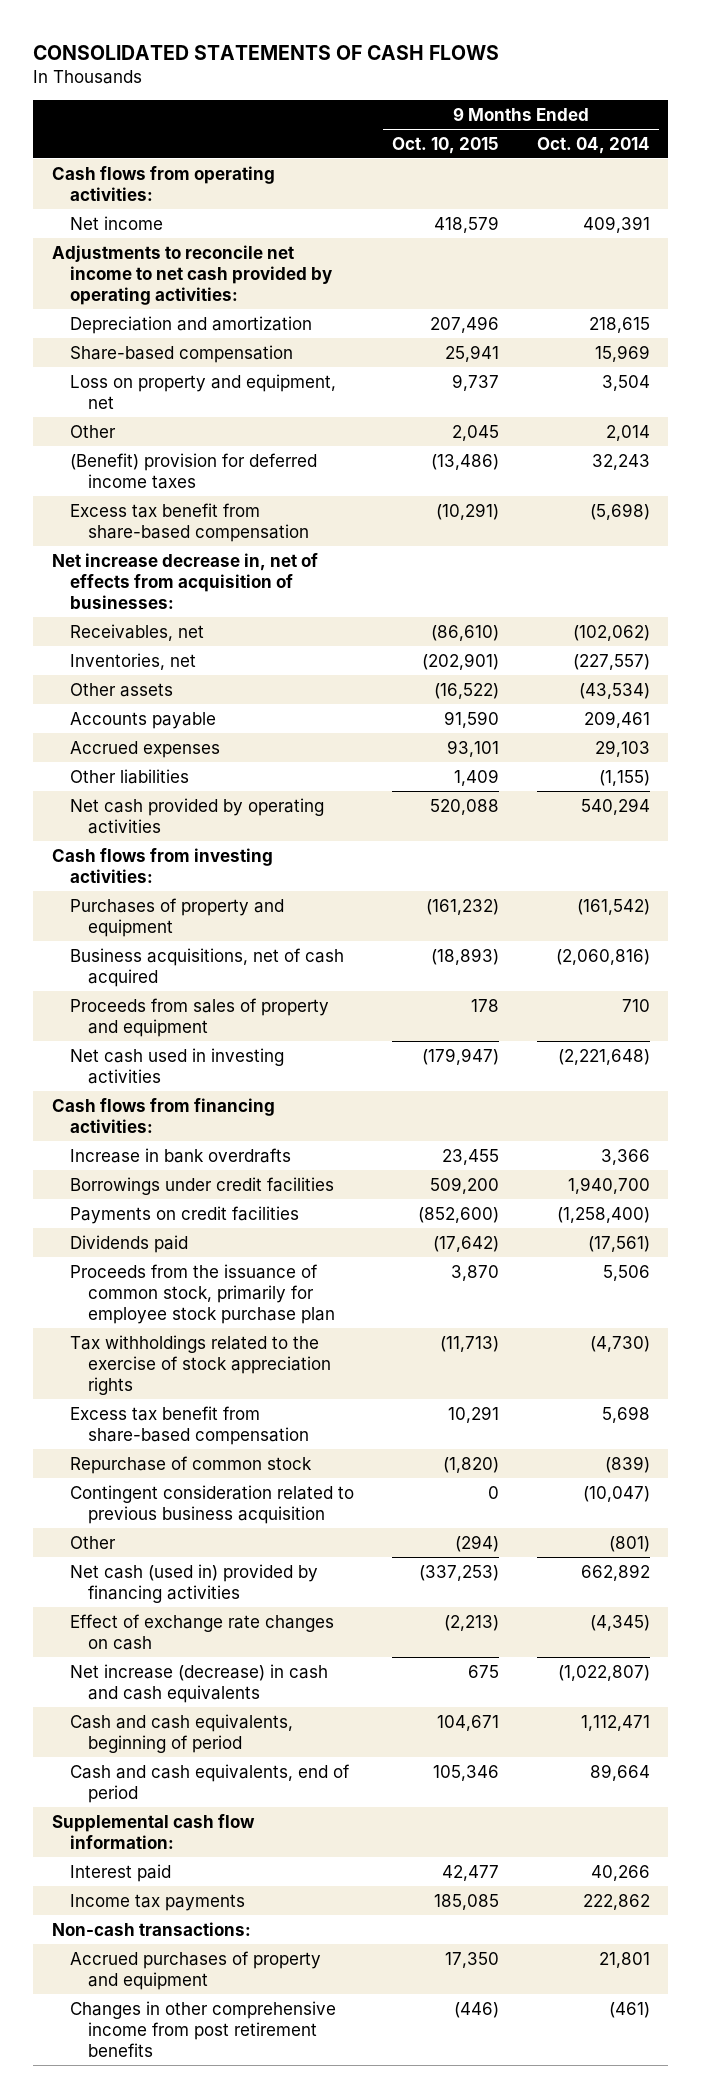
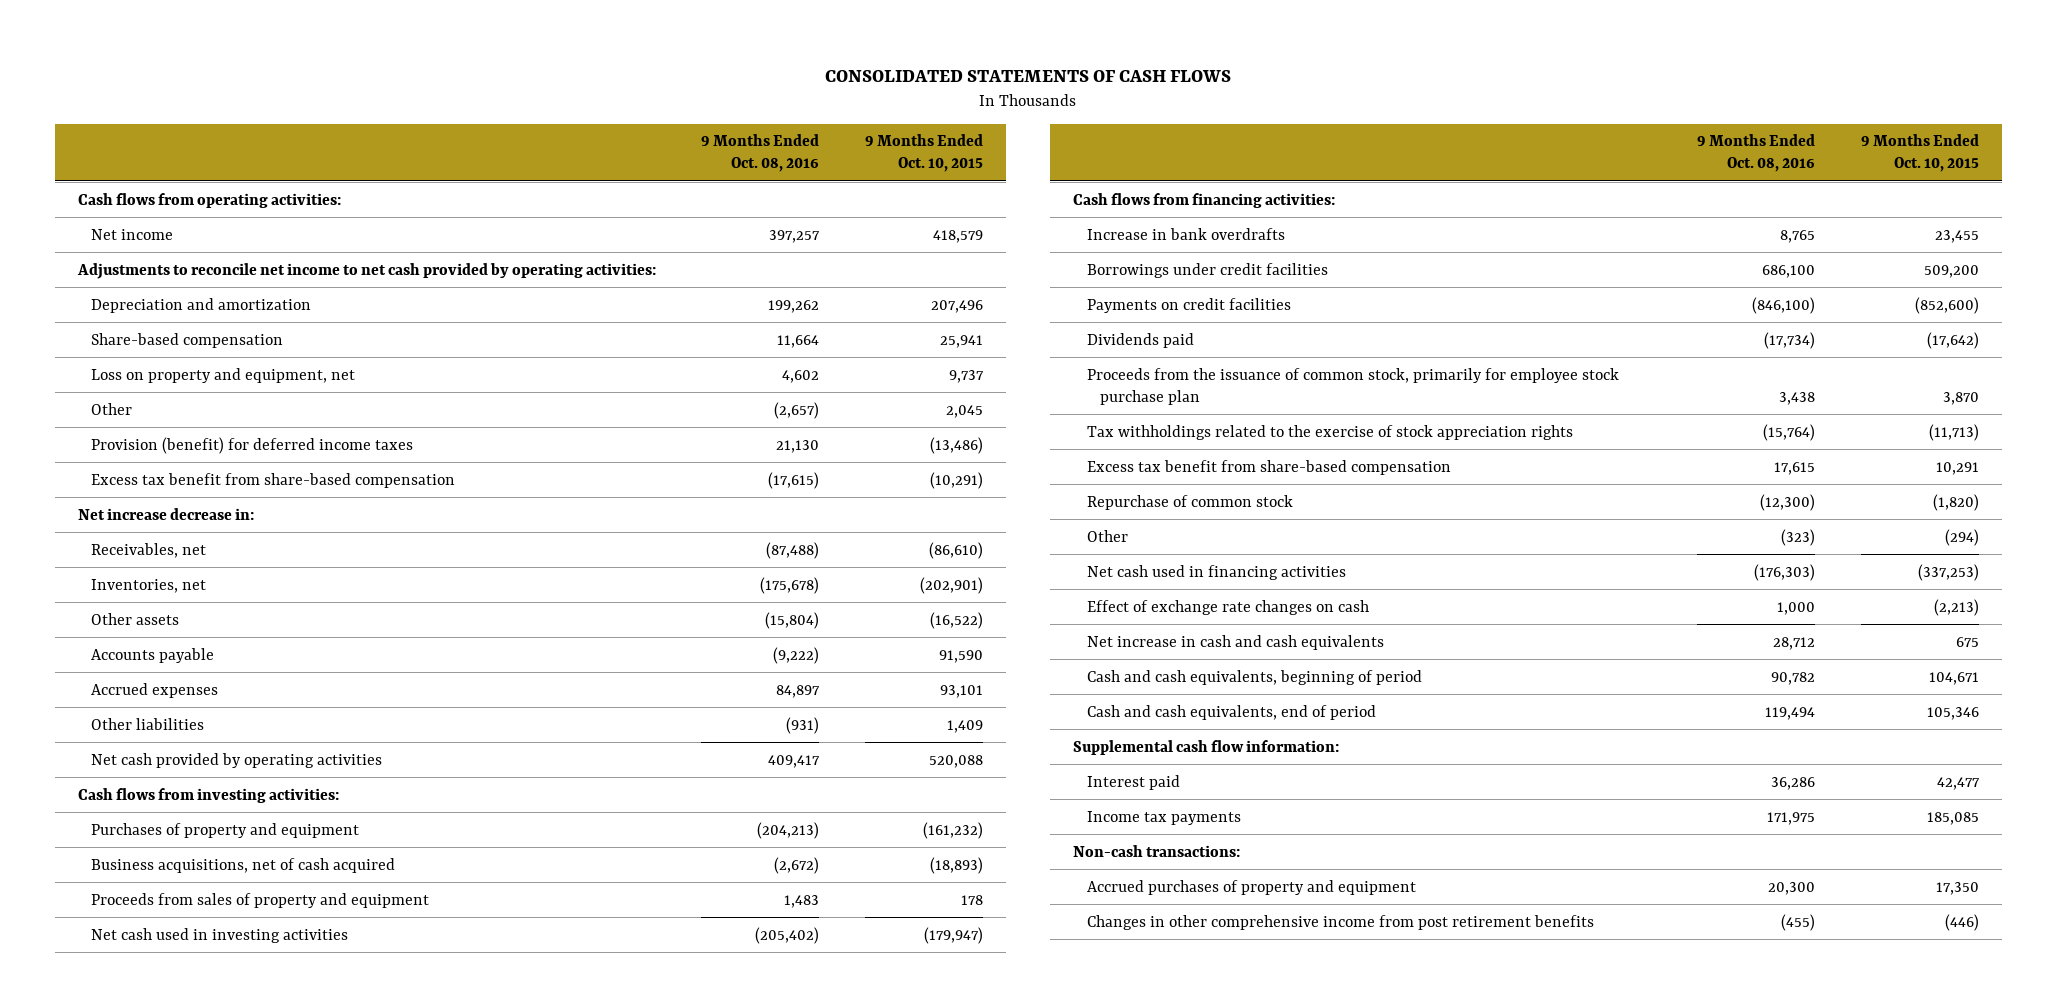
[536,136,650,154] Oct. 04, 2014 -> none
none -> [701,134,820,173] 9 Months Ended Oct. 08, 2016
[70,452,318,489] (Benefit) provision for deferred income taxes -> [91,436,414,454] Provision (benefit) for deferred income taxes
[52,552,319,610] Net increase decrease in, net of effects from acquisition of businesses: -> [77,507,254,520] Net increase decrease in:
[70,1484,355,1524] Contingent consideration related to previous business acquisition -> none
[70,1563,319,1603] Net cash (used in) provided by financing activities -> [1086,564,1346,580] Net cash used in financing activities
[70,1663,329,1703] Net increase (decrease) in cash and cash equivalents -> [1086,634,1384,650] Net increase in cash and cash equivalents

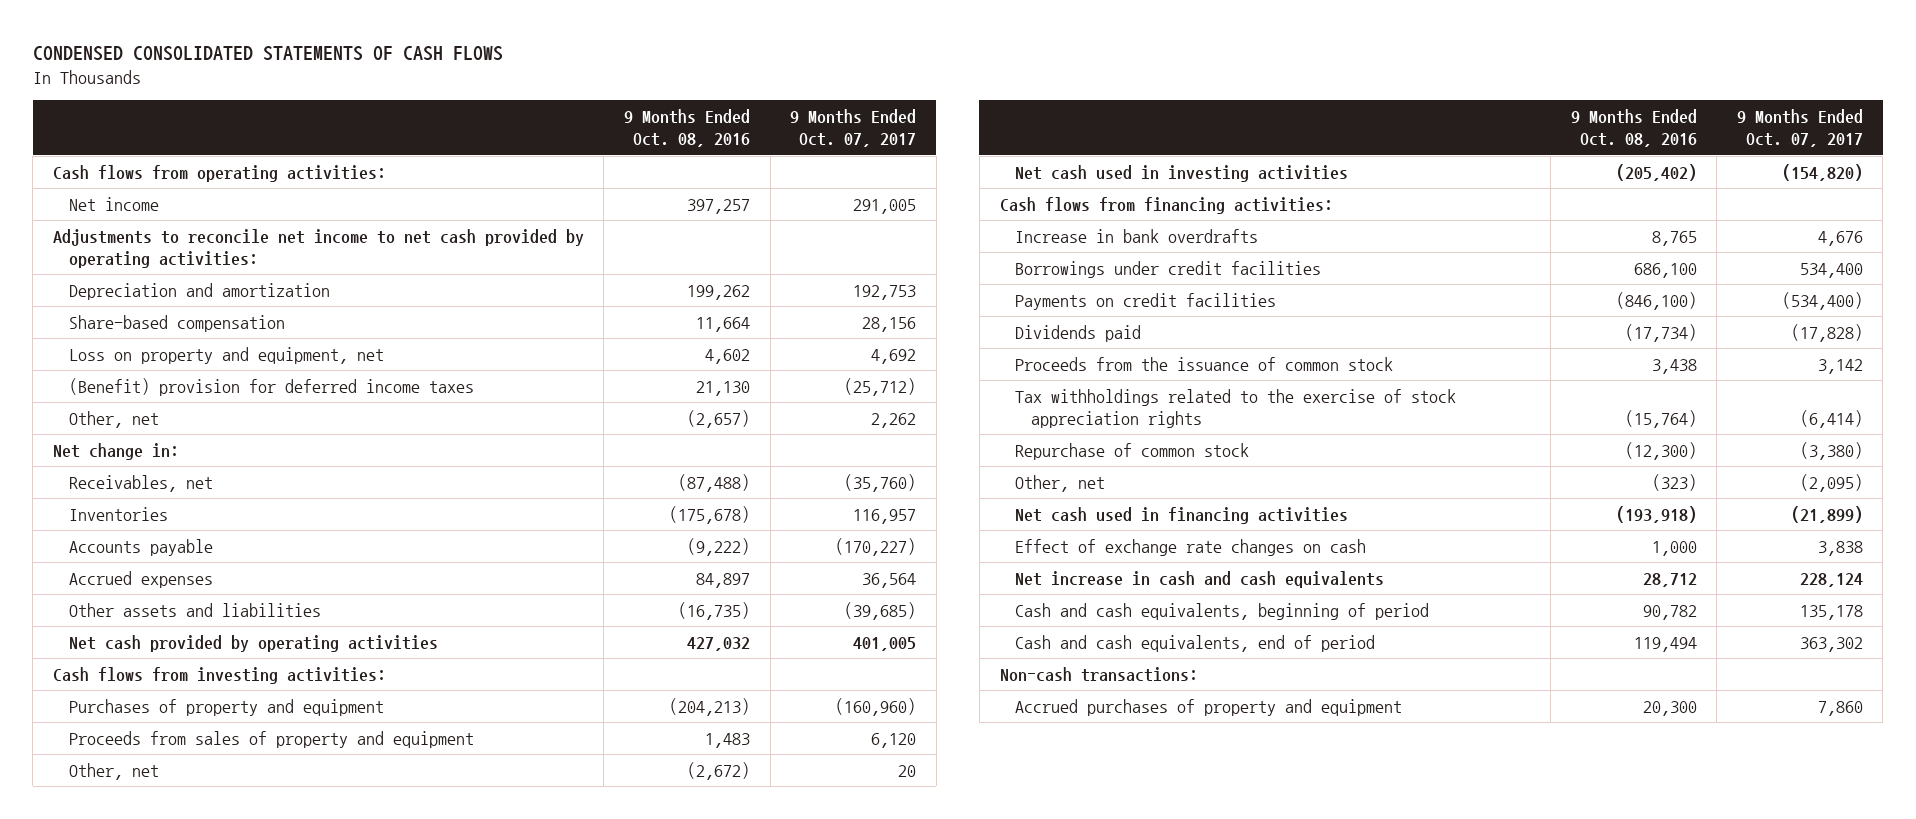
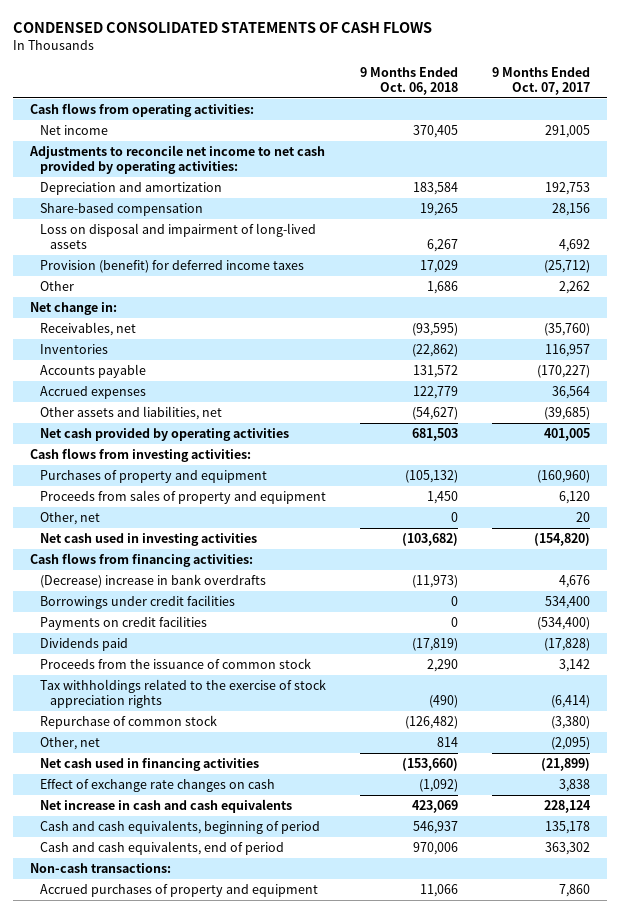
[623,108,750,147] 9 Months Ended Oct. 08, 2016 -> none
none -> [359,66,458,96] 9 Months Ended Oct. 06, 2018
[68,346,384,364] Loss on property and equipment, net -> [39,222,316,250] Loss on disposal and impairment of long-lived assets
[68,377,474,396] (Benefit) provision for deferred income taxes -> [39,259,304,273] Provision (benefit) for deferred income taxes
[68,410,159,428] Other, net -> [39,280,74,291] Other
[68,602,321,617] Other assets and liabilities -> [39,405,222,420] Other assets and liabilities, net
[1015,228,1259,243] Increase in bank overdrafts -> [39,573,266,588] (Decrease) increase in bank overdrafts

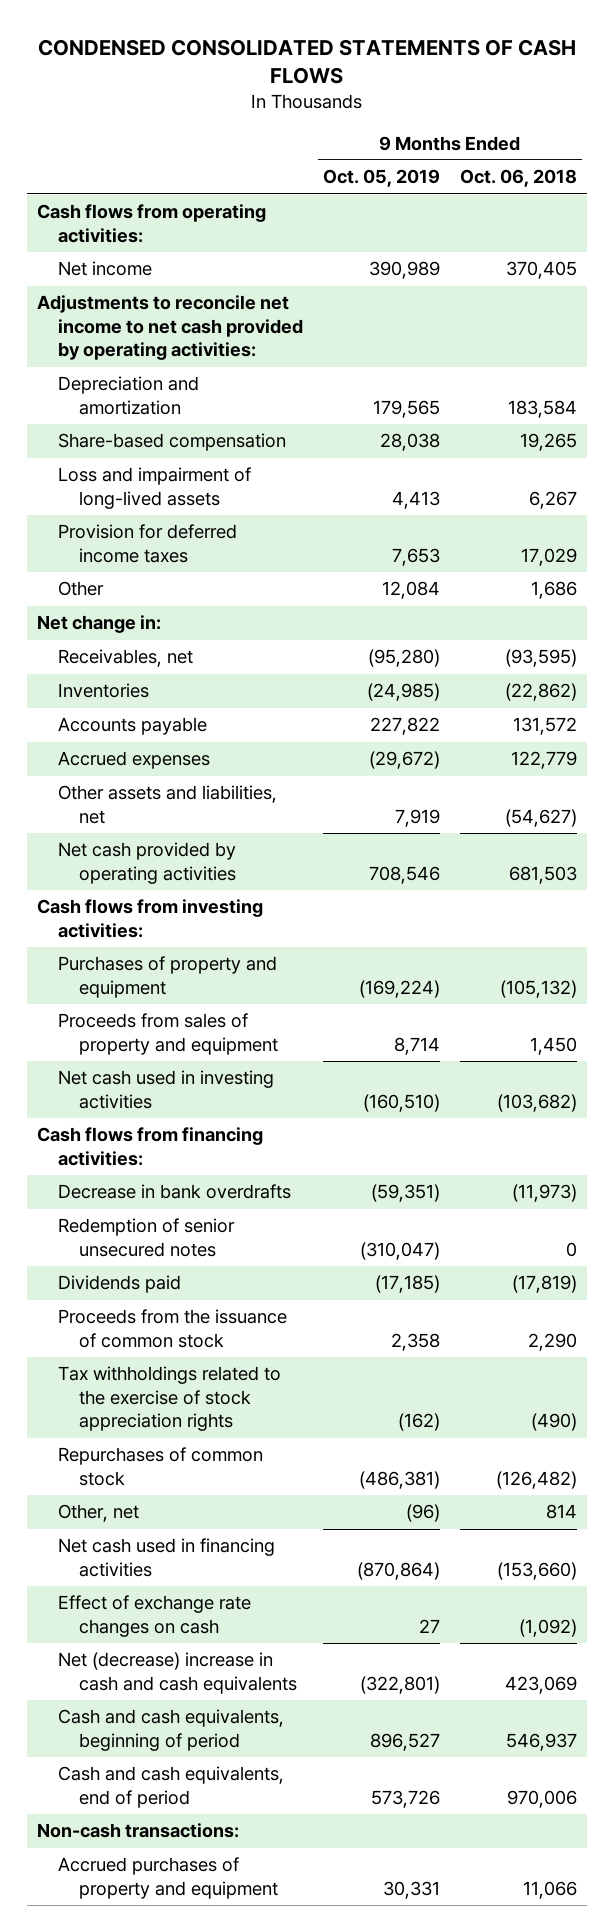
[491,66,590,96] 9 Months Ended Oct. 07, 2017 -> none
none -> [322,169,440,188] Oct. 05, 2019
[39,222,316,250] Loss on disposal and impairment of long-lived assets -> [57,467,251,509] Loss and impairment of long-lived assets
[39,259,304,273] Provision (benefit) for deferred income taxes -> [57,524,237,563] Provision for deferred income taxes
[39,511,100,525] Other, net -> none
[39,594,235,609] Borrowings under credit facilities -> none
[39,615,207,630] Payments on credit facilities -> none
[39,573,266,588] (Decrease) increase in bank overdrafts -> [57,1184,291,1200] Decrease in bank overdrafts
none -> [57,1218,235,1257] Redemption of senior unsecured notes
[39,714,217,729] Repurchase of common stock -> [57,1447,263,1486] Repurchases of common stock
[39,798,292,813] Net increase in cash and cash equivalents -> [57,1652,298,1694] Net (decrease) increase in cash and cash equivalents

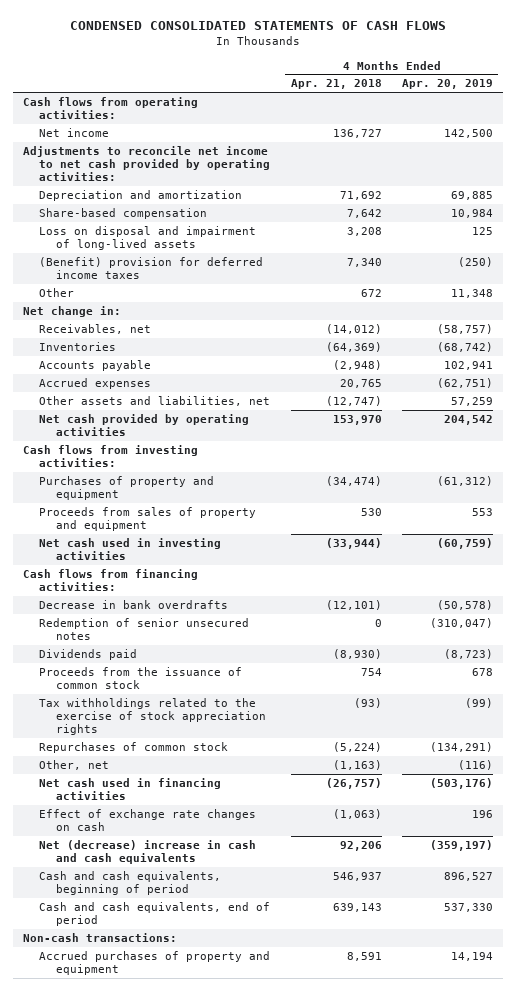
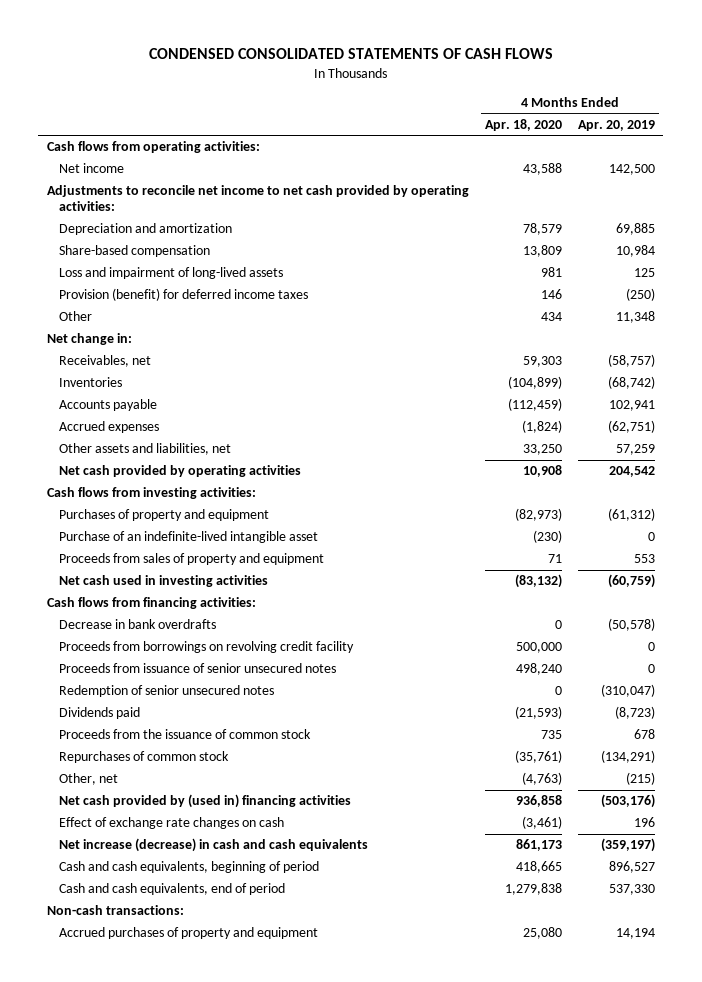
[290,79,382,90] Apr. 21, 2018 -> none
none -> [484,118,562,131] Apr. 18, 2020
[39,226,257,250] Loss on disposal and impairment of long-lived assets -> [59,267,284,280] Loss and impairment of long-lived assets
[39,257,264,279] (Benefit) provision for deferred income taxes -> [59,288,309,302] Provision (benefit) for deferred income taxes
none -> [59,531,319,544] Purchase of an indefinite-lived intangible asset
none -> [59,641,355,654] Proceeds from borrowings on revolving credit facility
none -> [59,663,337,674] Proceeds from issuance of senior unsecured notes
[39,698,267,735] Tax withholdings related to the exercise of stock appreciation rights -> none
[457,760,493,771] (116) -> [626,772,656,786] (215)
[39,778,222,800] Net cash used in financing activities -> [59,794,352,809] Net cash provided by (used in) financing activities
[39,840,257,864] Net (decrease) increase in cash and cash equivalents -> [59,838,369,853] Net increase (decrease) in cash and cash equivalents

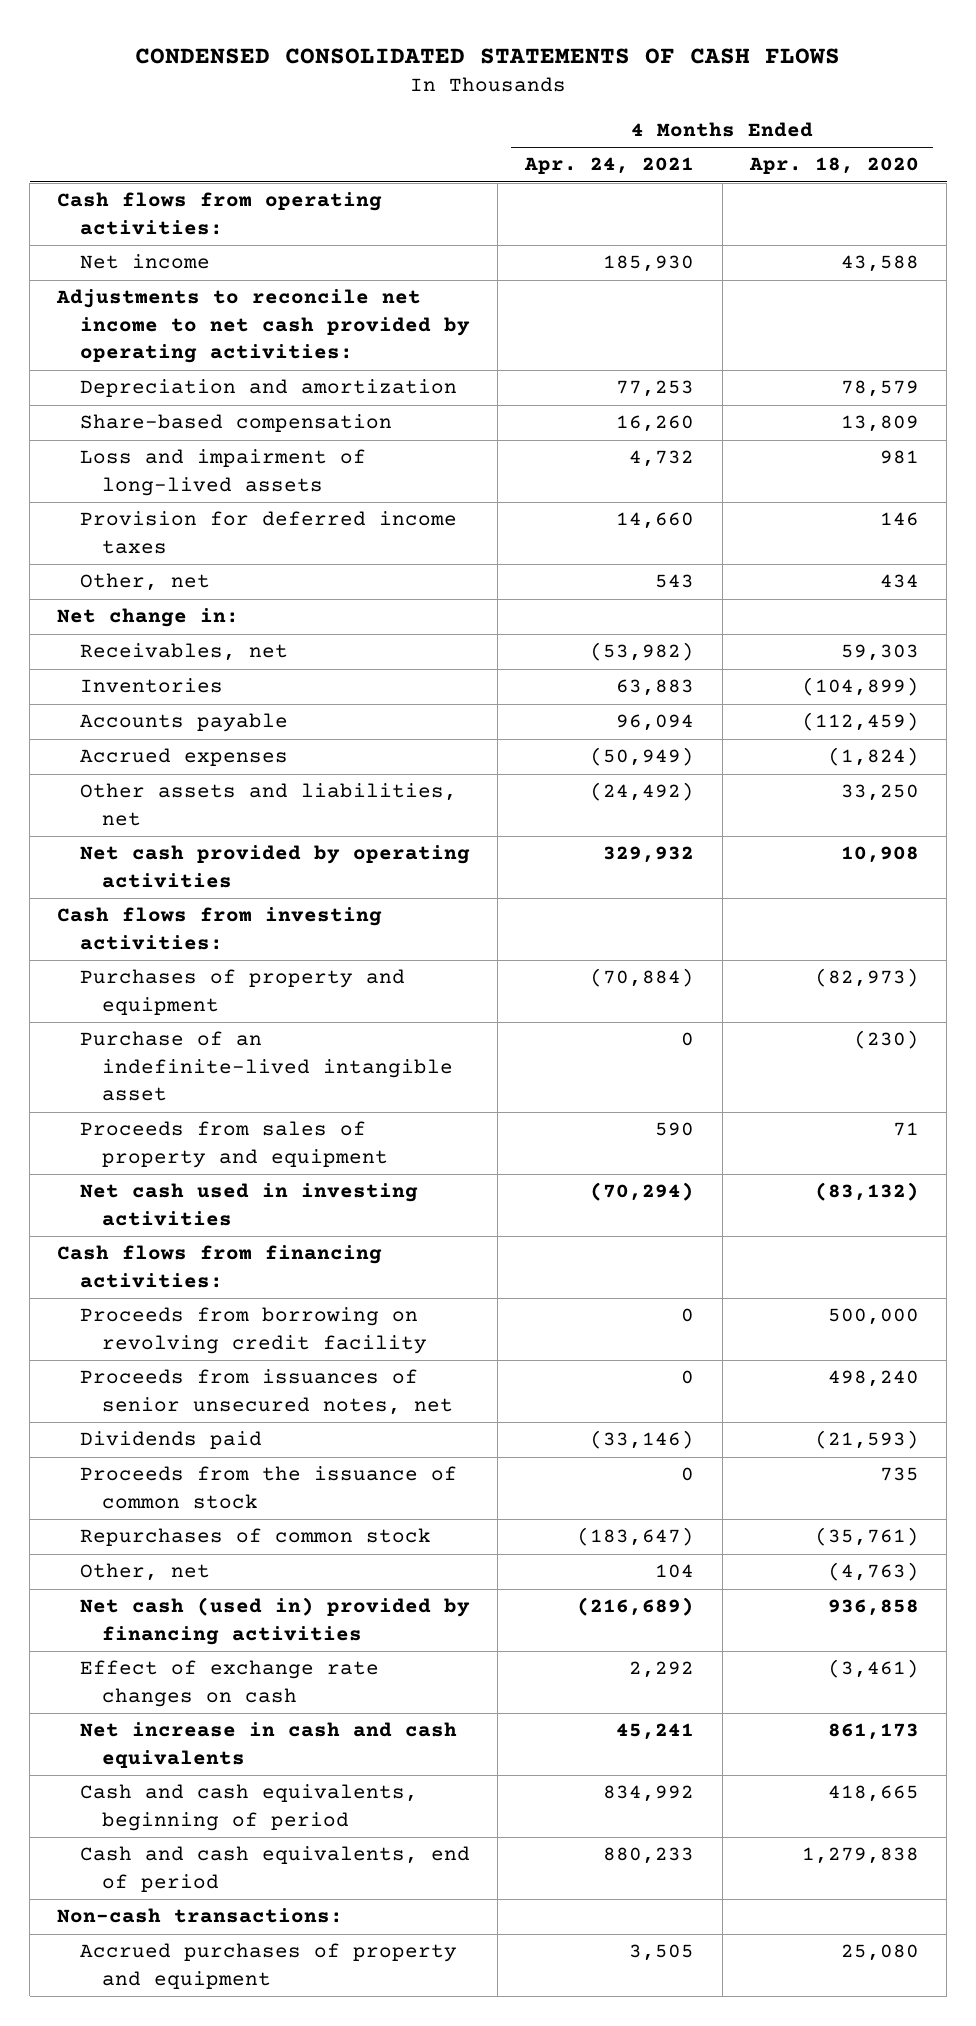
[578,119,656,131] Apr. 20, 2019 -> none
none -> [524,157,695,175] Apr. 24, 2021
[59,288,309,302] Provision (benefit) for deferred income taxes -> [79,511,457,554] Provision for deferred income taxes
[59,311,93,322] Other -> [79,573,210,592] Other, net
[59,619,217,630] Decrease in bank overdrafts -> none
[59,685,275,698] Redemption of senior unsecured notes -> none
[59,641,355,654] Proceeds from borrowings on revolving credit facility -> [79,1307,428,1354] Proceeds from borrowing on revolving credit facility
[59,663,337,674] Proceeds from issuance of senior unsecured notes -> [79,1369,454,1415] Proceeds from issuances of senior unsecured notes, net
[59,794,352,809] Net cash provided by (used in) financing activities -> [79,1597,470,1645] Net cash (used in) provided by financing activities
[59,838,369,853] Net increase (decrease) in cash and cash equivalents -> [79,1722,457,1768] Net increase in cash and cash equivalents

